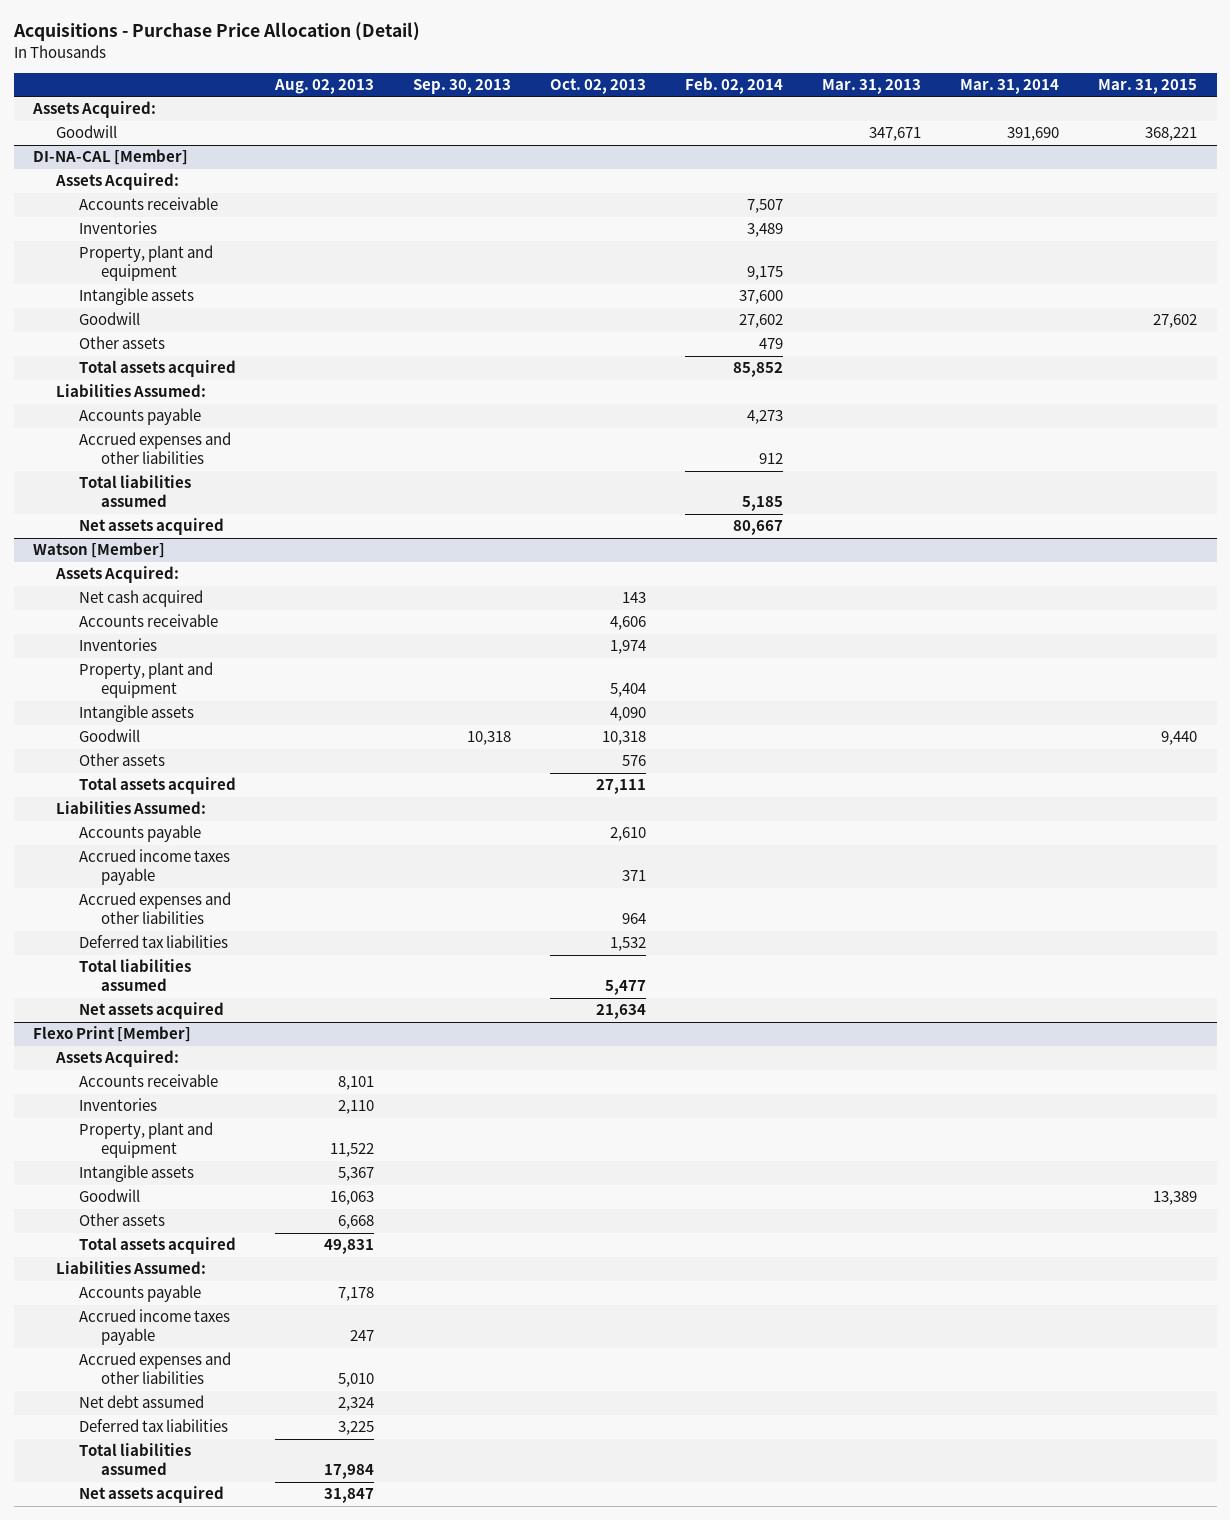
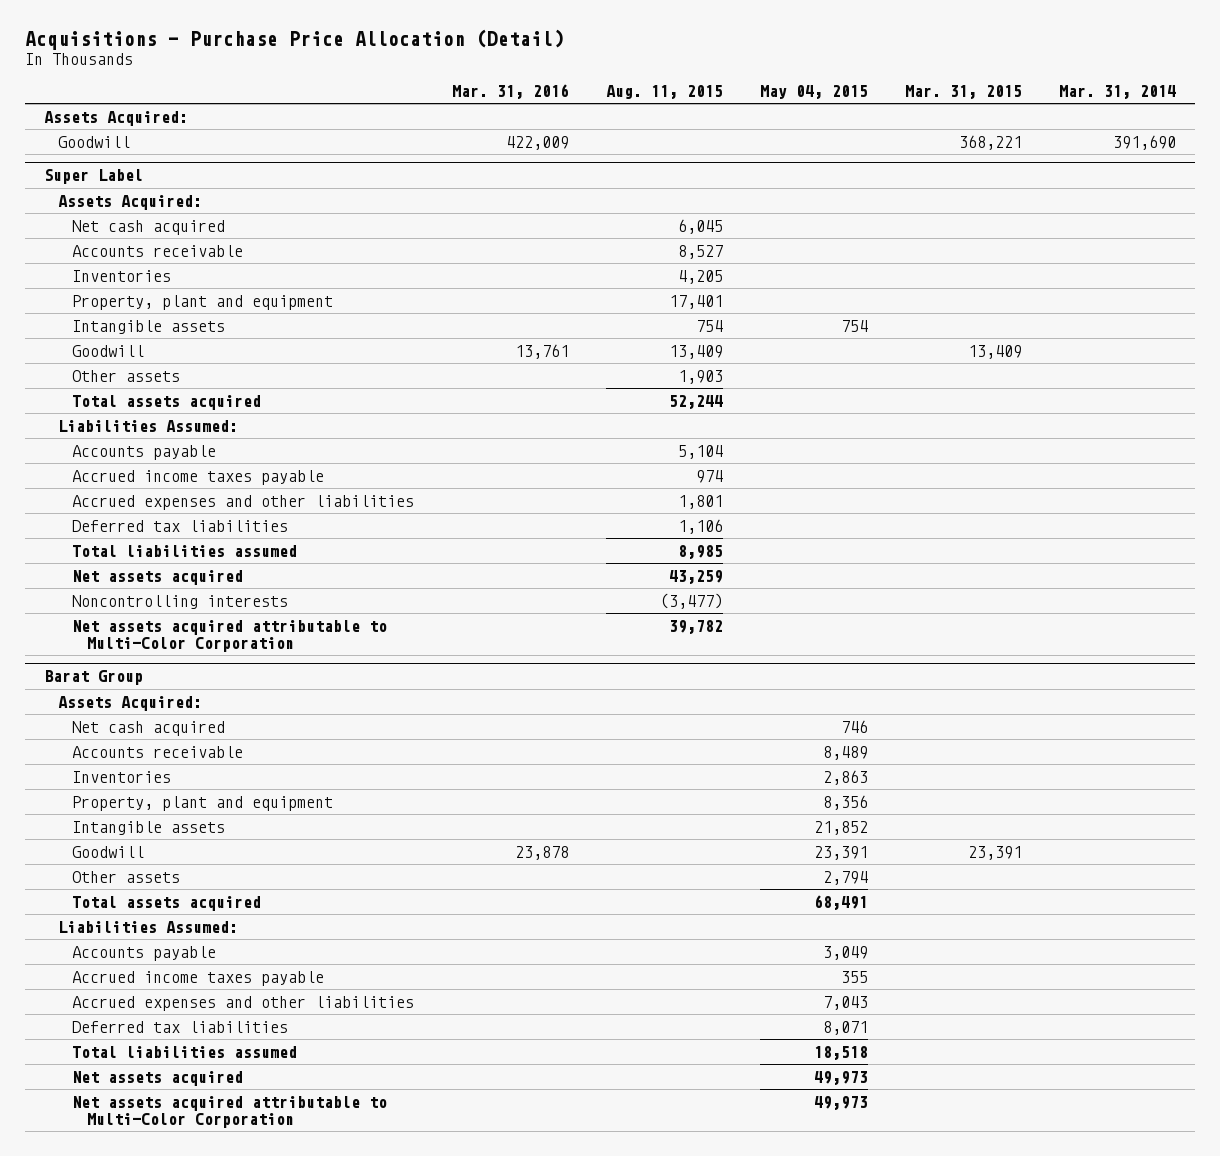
[273,78,374,94] Aug. 02, 2013 -> none
[412,78,511,94] Sep. 30, 2013 -> none
[549,77,646,94] Oct. 02, 2013 -> none
[684,76,783,94] Feb. 02, 2014 -> none
[821,78,921,94] Mar. 31, 2013 -> none
none -> [451,84,569,100] Mar. 31, 2016
none -> [605,85,723,100] Aug. 11, 2015
none -> [759,85,868,100] May 04, 2015
[33,149,189,166] DI-NA-CAL [Member] -> none
[54,173,179,191] Assets Acquired: -> none
[78,197,218,211] Accounts receivable -> none
[78,221,157,235] Inventories -> none
[78,245,213,282] Property, plant and equipment -> none
[78,288,194,306] Intangible assets -> none
[78,312,140,326] Goodwill -> none
[78,336,165,350] Other assets -> none
[78,360,236,378] Total assets acquired -> none
[55,384,206,398] Liabilities Assumed: -> none
[78,408,201,426] Accounts payable -> none
[78,432,231,465] Accrued expenses and other liabilities -> none
[78,475,191,508] Total liabilities assumed -> none
[78,518,224,536] Net assets acquired -> none
[33,542,166,559] Watson [Member] -> none
[54,566,179,584] Assets Acquired: -> none
[78,590,203,608] Net cash acquired -> none
[78,614,218,628] Accounts receivable -> none
[78,638,157,652] Inventories -> none
[78,662,213,699] Property, plant and equipment -> none
[78,705,194,723] Intangible assets -> none
[78,729,140,743] Goodwill -> none
[78,753,165,767] Other assets -> none
[78,777,236,795] Total assets acquired -> none
[55,801,206,815] Liabilities Assumed: -> none
[78,825,201,843] Accounts payable -> none
[78,849,230,886] Accrued income taxes payable -> none
[78,892,231,925] Accrued expenses and other liabilities -> none
[78,935,228,949] Deferred tax liabilities -> none
[78,959,191,992] Total liabilities assumed -> none
[78,1002,224,1020] Net assets acquired -> none
[33,1026,192,1043] Flexo Print [Member] -> none
[54,1050,179,1068] Assets Acquired: -> none
[78,1074,218,1088] Accounts receivable -> none
[78,1098,157,1112] Inventories -> none
[78,1122,213,1159] Property, plant and equipment -> none
[78,1165,194,1183] Intangible assets -> none
[78,1189,140,1203] Goodwill -> none
[78,1213,165,1227] Other assets -> none
[78,1237,236,1255] Total assets acquired -> none
[55,1261,206,1275] Liabilities Assumed: -> none
[78,1285,201,1303] Accounts payable -> none
[78,1309,230,1346] Accrued income taxes payable -> none
[78,1352,231,1385] Accrued expenses and other liabilities -> none
[78,1395,204,1409] Net debt assumed -> none
[78,1419,228,1433] Deferred tax liabilities -> none
[78,1443,191,1476] Total liabilities assumed -> none
[78,1486,224,1504] Net assets acquired -> none
none -> [43,169,143,185] Super Label
none -> [57,194,202,210] Assets Acquired:
none -> [72,219,226,235] Net cash acquired
none -> [72,244,244,257] Accounts receivable
none -> [72,269,172,282] Inventories
none -> [72,294,334,310] Property, plant and equipment
none -> [72,319,226,334] Intangible assets
none -> [72,344,145,357] Goodwill
none -> [72,369,181,382] Other assets
none -> [72,394,262,410] Total assets acquired
none -> [57,419,238,432] Liabilities Assumed:
none -> [72,444,217,460] Accounts payable
none -> [72,469,325,485] Accrued income taxes payable
none -> [72,494,415,510] Accrued expenses and other liabilities
none -> [72,519,289,532] Deferred tax liabilities
none -> [72,544,298,557] Total liabilities assumed
none -> [72,569,244,585] Net assets acquired
none -> [72,594,289,609] Noncontrolling interests
none -> [72,619,388,653] Net assets acquired attributable to Multi-Color Corporation
none -> [43,670,143,686] Barat Group
none -> [57,695,202,711] Assets Acquired:
none -> [72,720,226,736] Net cash acquired
none -> [72,745,244,758] Accounts receivable
none -> [72,770,172,783] Inventories
none -> [72,795,334,811] Property, plant and equipment
none -> [72,820,226,835] Intangible assets
none -> [72,845,145,858] Goodwill
none -> [72,870,181,883] Other assets
none -> [72,895,262,911] Total assets acquired
none -> [57,920,238,933] Liabilities Assumed:
none -> [72,945,217,961] Accounts payable
none -> [72,970,325,986] Accrued income taxes payable
none -> [72,995,415,1011] Accrued expenses and other liabilities
none -> [72,1020,289,1033] Deferred tax liabilities
none -> [72,1045,298,1058] Total liabilities assumed
none -> [72,1070,244,1086] Net assets acquired
none -> [72,1095,388,1129] Net assets acquired attributable to Multi-Color Corporation

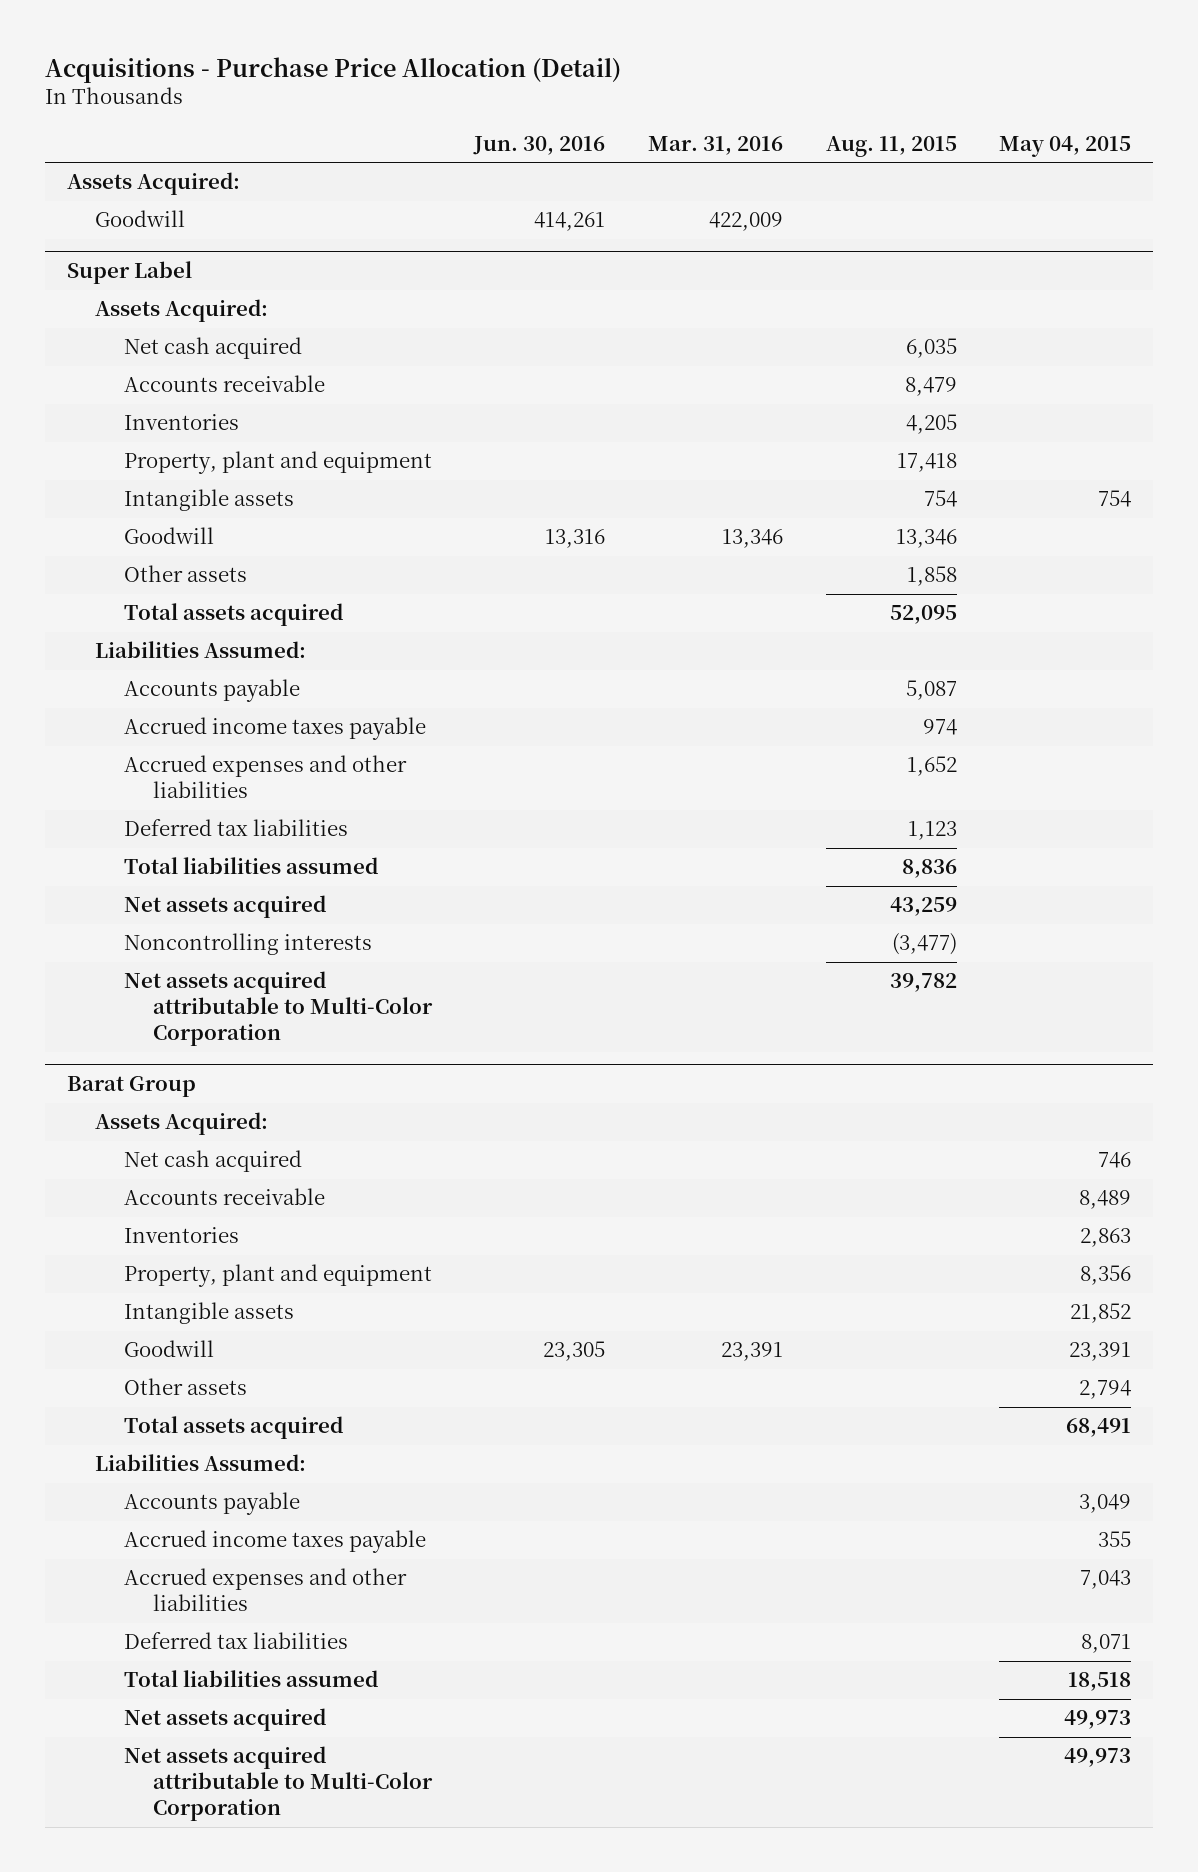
[905,85,1023,100] Mar. 31, 2015 -> none
[1059,85,1177,100] Mar. 31, 2014 -> none
none -> [473,135,606,155] Jun. 30, 2016
[677,218,723,234] 6,045 -> [905,338,957,359] 6,035
[677,244,723,259] 8,527 -> [904,377,957,397] 8,479
[668,294,723,309] 17,401 -> [896,453,957,473] 17,418
[514,343,569,359] 13,761 -> [722,529,784,549] 13,346
[668,344,723,359] 13,409 -> [895,529,957,549] 13,346
[677,369,723,384] 1,903 -> [906,566,957,587] 1,858
[668,394,723,409] 52,244 -> [889,605,957,625] 52,095
[677,444,723,459] 5,104 -> [905,680,957,701] 5,087
[677,494,723,509] 1,801 -> [906,756,957,777] 1,652
[677,518,723,534] 1,106 -> [907,821,957,841] 1,123
[677,544,723,559] 8,985 -> [901,859,957,879] 8,836
[514,845,569,860] 23,878 -> [721,1342,784,1362] 23,391

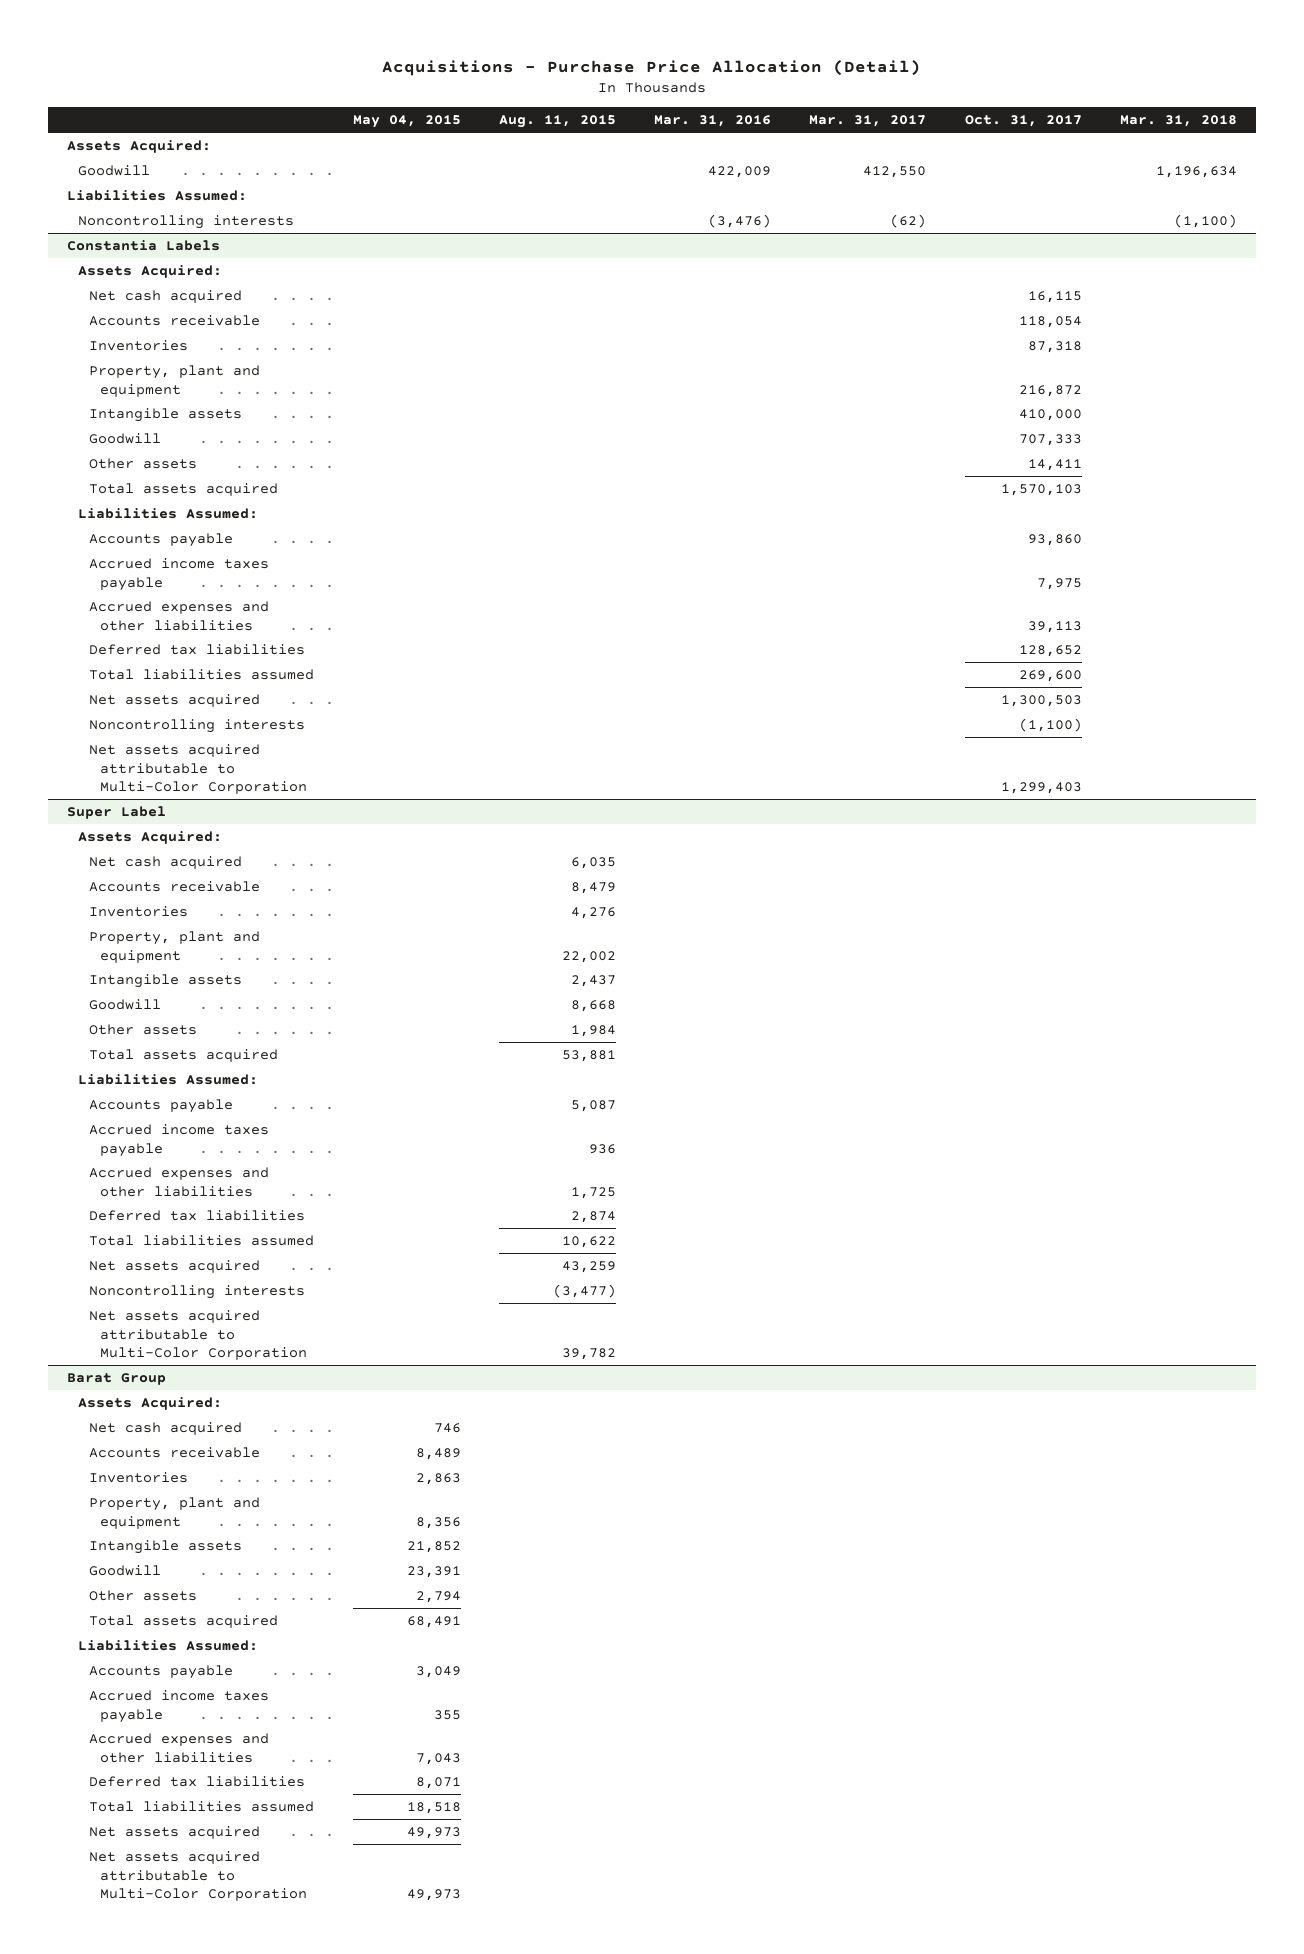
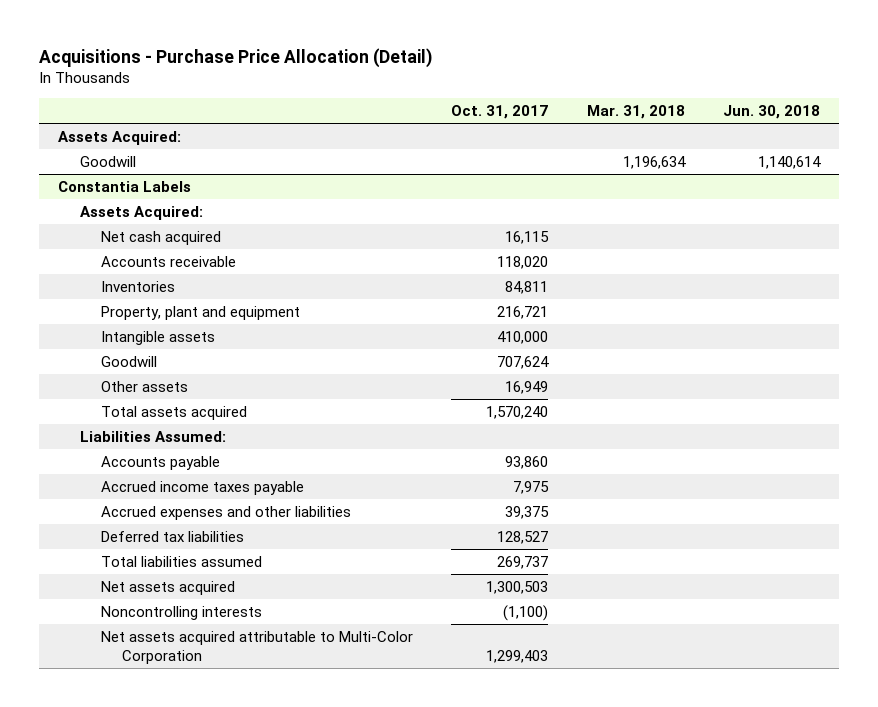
[352,115,461,129] May 04, 2015 -> none
[498,115,616,129] Aug. 11, 2015 -> none
[654,115,772,128] Mar. 31, 2016 -> none
[809,115,927,128] Mar. 31, 2017 -> none
none -> [723,105,821,120] Jun. 30, 2018
[67,189,248,201] Liabilities Assumed: -> none
[78,214,295,229] Noncontrolling interests -> none
[1018,315,1082,328] 118,054 -> [497,255,549,269] 118,020
[1027,340,1082,353] 87,318 -> [505,280,549,294] 84,811
[1018,384,1082,397] 216,872 -> [497,305,549,319] 216,721
[1018,433,1082,446] 707,333 -> [497,355,550,369] 707,624
[1027,458,1082,471] 14,411 -> [505,380,549,394] 16,949
[1000,483,1082,496] 1,570,103 -> [486,405,549,419] 1,570,240
[1027,620,1082,633] 39,113 -> [505,505,550,519] 39,375
[1018,644,1082,657] 128,652 -> [497,530,549,544] 128,527
[1018,669,1082,682] 269,600 -> [497,555,549,569] 269,737
[67,805,167,819] Super Label -> none
[78,830,223,844] Assets Acquired: -> none
[89,855,243,869] Net cash acquired -> none
[89,880,261,892] Accounts receivable -> none
[89,905,189,917] Inventories -> none
[89,930,261,963] Property, plant and equipment -> none
[89,973,243,988] Intangible assets -> none
[89,998,162,1010] Goodwill -> none
[89,1023,198,1035] Other assets -> none
[89,1048,279,1062] Total assets acquired -> none
[78,1073,259,1085] Liabilities Assumed: -> none
[89,1098,234,1113] Accounts payable -> none
[89,1123,270,1157] Accrued income taxes payable -> none
[89,1166,270,1197] Accrued expenses and other liabilities -> none
[89,1209,306,1221] Deferred tax liabilities -> none
[89,1234,315,1246] Total liabilities assumed -> none
[89,1259,261,1273] Net assets acquired -> none
[89,1284,306,1299] Noncontrolling interests -> none
[89,1309,308,1361] Net assets acquired attributable to Multi-Color Corporation -> none
[67,1372,167,1385] Barat Group -> none
[78,1396,223,1410] Assets Acquired: -> none
[89,1421,243,1435] Net cash acquired -> none
[89,1446,261,1458] Accounts receivable -> none
[89,1471,189,1483] Inventories -> none
[89,1496,261,1529] Property, plant and equipment -> none
[89,1539,243,1554] Intangible assets -> none
[89,1564,162,1576] Goodwill -> none
[89,1589,198,1601] Other assets -> none
[89,1614,279,1628] Total assets acquired -> none
[78,1639,259,1651] Liabilities Assumed: -> none
[89,1664,234,1679] Accounts payable -> none
[89,1689,270,1723] Accrued income taxes payable -> none
[89,1732,270,1763] Accrued expenses and other liabilities -> none
[89,1775,306,1787] Deferred tax liabilities -> none
[89,1800,315,1812] Total liabilities assumed -> none
[89,1825,261,1839] Net assets acquired -> none
[89,1850,308,1902] Net assets acquired attributable to Multi-Color Corporation -> none

